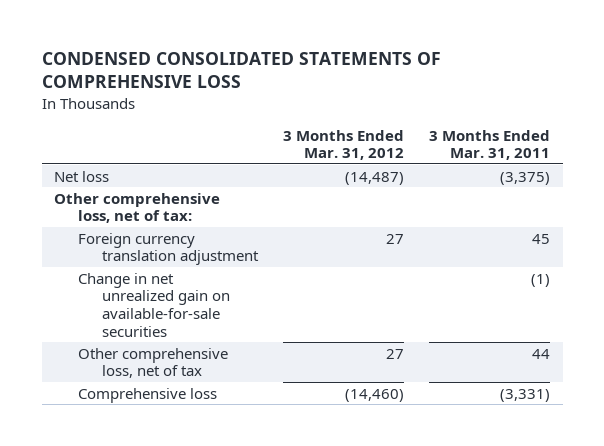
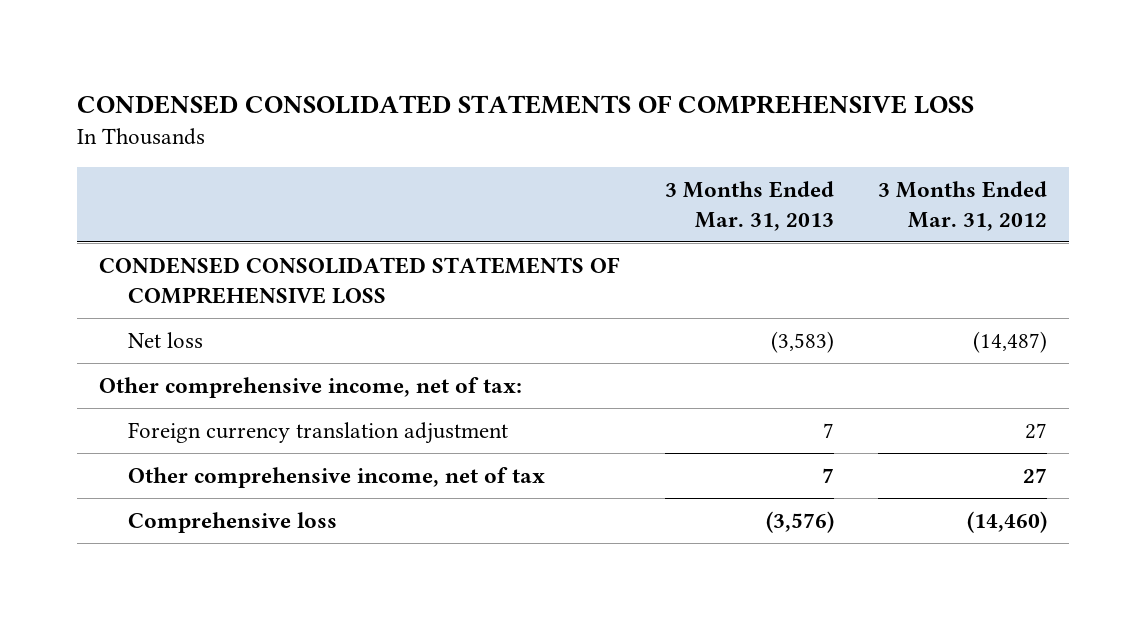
[429,129,551,161] 3 Months Ended Mar. 31, 2011 -> none
none -> [664,180,834,231] 3 Months Ended Mar. 31, 2013
none -> [99,256,621,304] CONDENSED CONSOLIDATED STATEMENTS OF COMPREHENSIVE LOSS
[54,192,221,224] Other comprehensive loss, net of tax: -> [99,376,523,398] Other comprehensive income, net of tax:
[77,272,230,337] Change in net unrealized gain on available-for-sale securities -> none
[77,347,228,379] Other comprehensive loss, net of tax -> [128,466,546,488] Other comprehensive income, net of tax

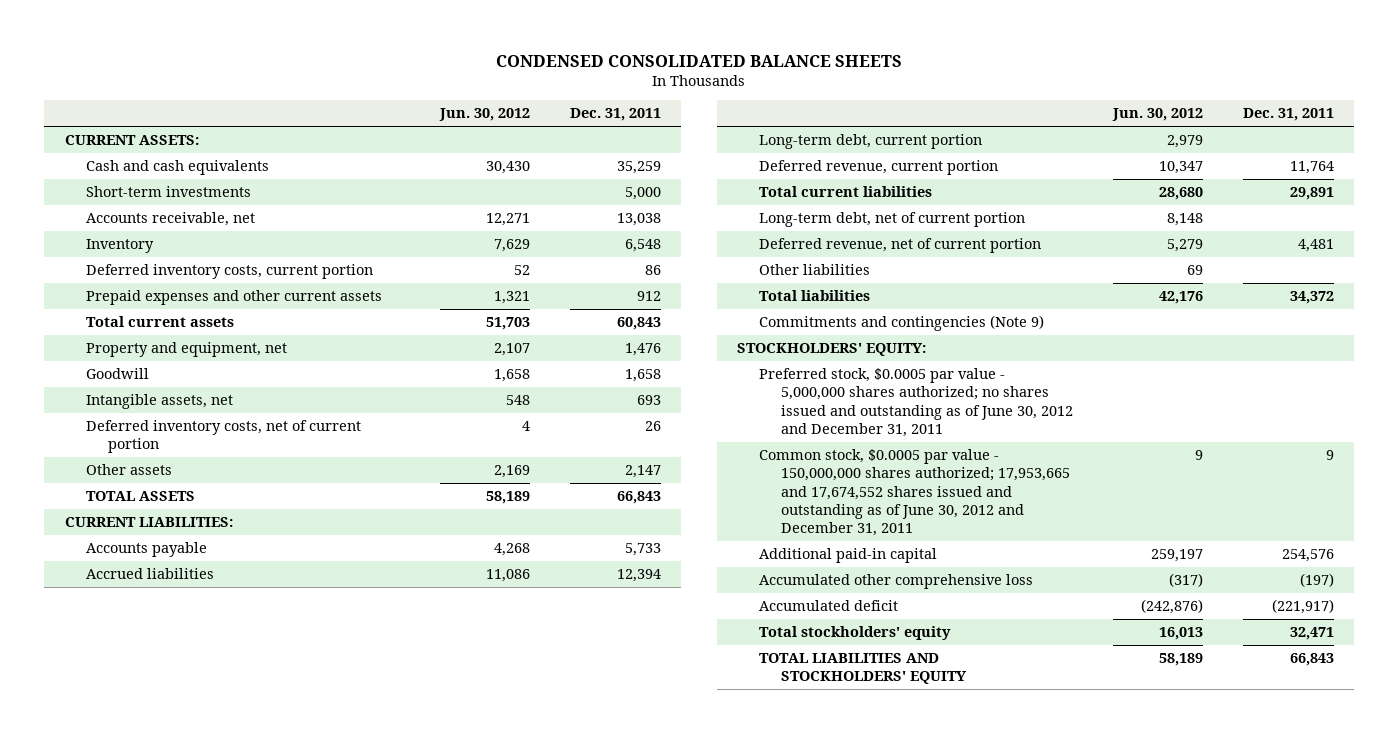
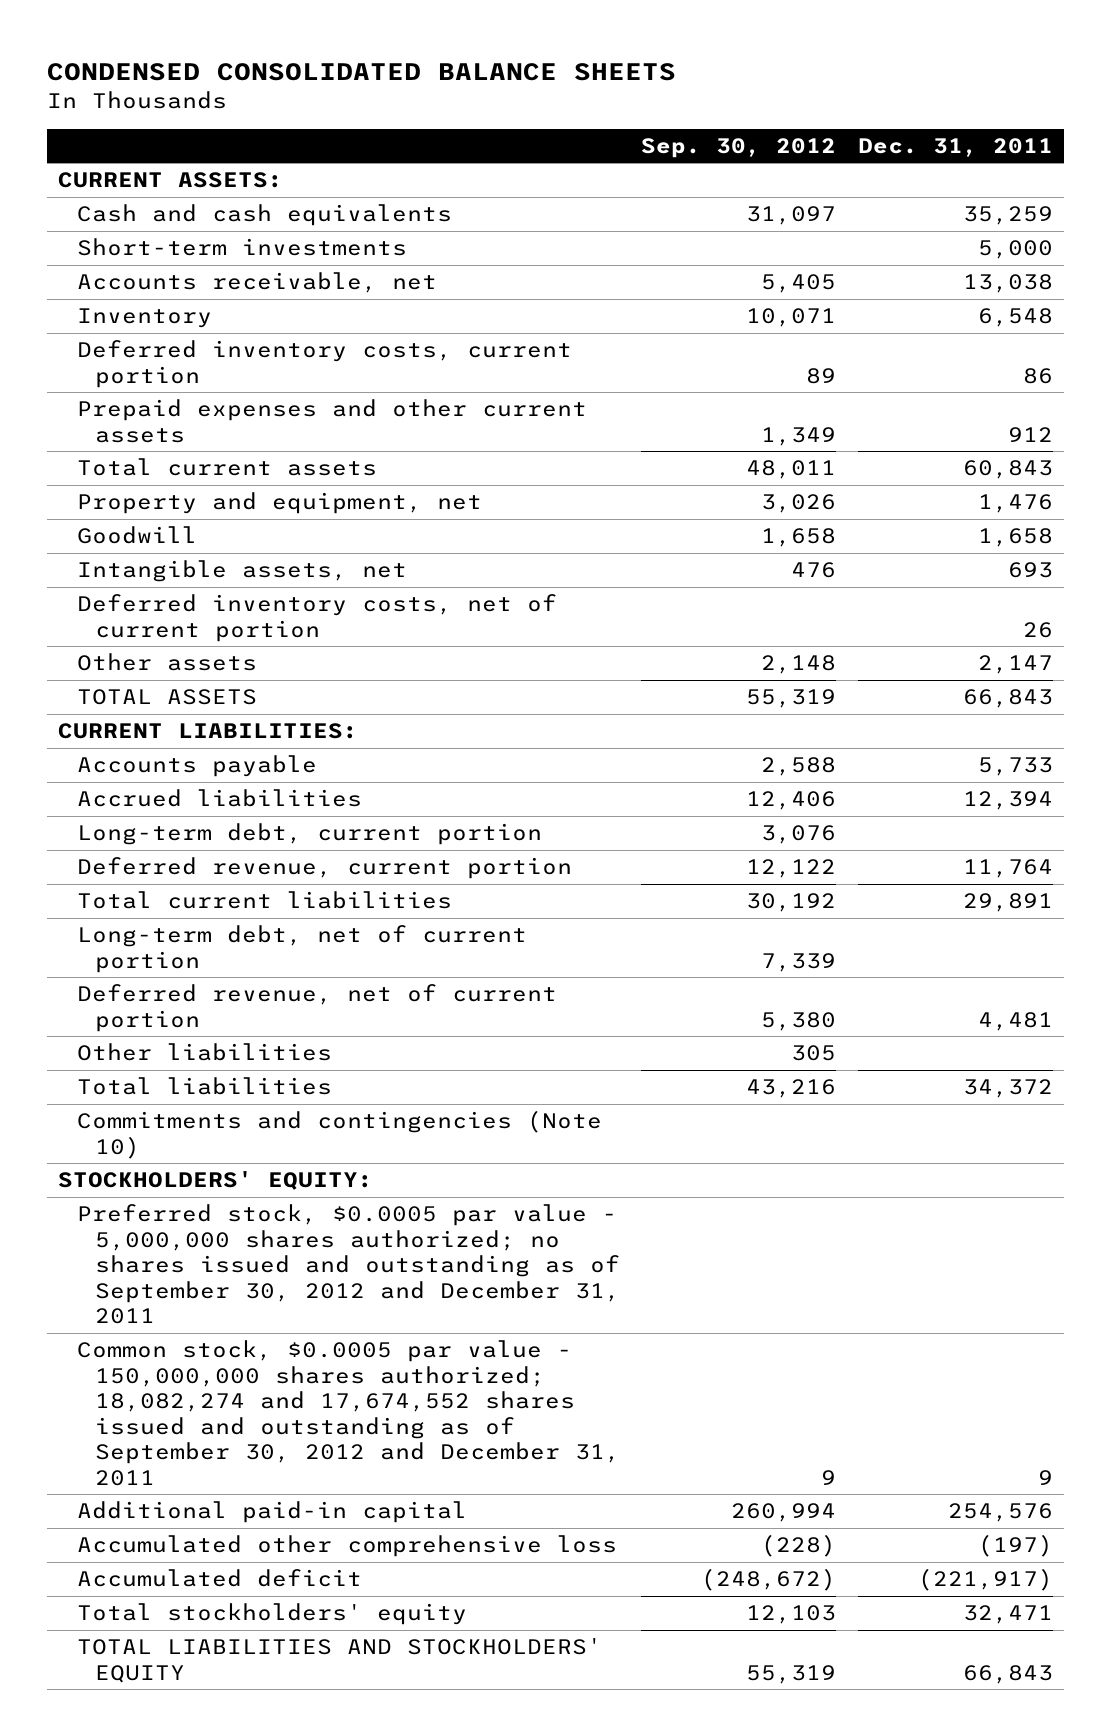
[439,108,531,122] Jun. 30, 2012 -> none
none -> [641,137,837,158] Sep. 30, 2012
[759,315,1045,332] Commitments and contingencies (Note 9) -> [76,1110,602,1159] Commitments and contingencies (Note 10)
[759,368,1073,437] Preferred stock, $0.0005 par value - 5,000,000 shares authorized; no shares issued and outstanding as of June 30, 2012 and December 31, 2011 -> [76,1204,621,1325] Preferred stock, $0.0005 par value - 5,000,000 shares authorized; no shares issued and outstanding as of September 30, 2012 and December 31, 2011
[759,449,1070,536] Common stock, $0.0005 par value - 150,000,000 shares authorized; 17,953,665 and 17,674,552 shares issued and outstanding as of June 30, 2012 and December 31, 2011 -> [76,1340,621,1486] Common stock, $0.0005 par value - 150,000,000 shares authorized; 18,082,274 and 17,674,552 shares issued and outstanding as of September 30, 2012 and December 31, 2011

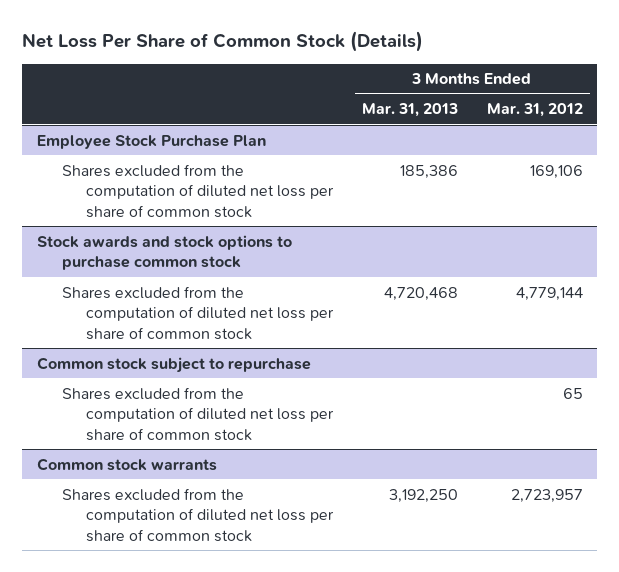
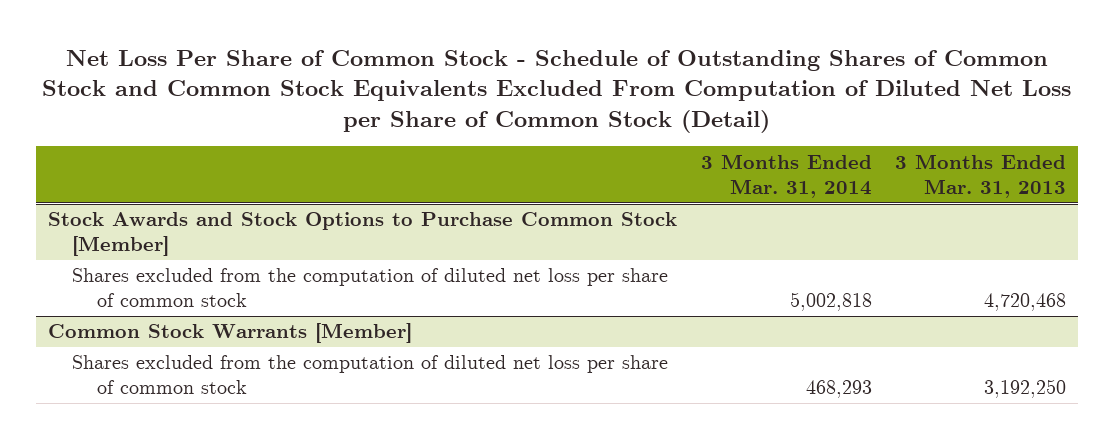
[22,31,424,53] Net Loss Per Share of Common Stock (Details) -> [42,50,1072,133] Net Loss Per Share of Common Stock - Schedule of Outstanding Shares of Common Stock and Common Stock Equivalents Excluded From Computation of Diluted Net Loss per Share of Common Stock (Detail)
[486,103,583,118] Mar. 31, 2012 -> none
none -> [700,153,872,198] 3 Months Ended Mar. 31, 2014
[36,134,266,149] Employee Stock Purchase Plan -> none
[61,163,335,218] Shares excluded from the computation of diluted net loss per share of common stock -> none
[36,234,292,271] Stock awards and stock options to purchase common stock -> [47,212,677,257] Stock Awards and Stock Options to Purchase Common Stock [Member]
[36,356,311,373] Common stock subject to repurchase -> none
[61,386,335,441] Shares excluded from the computation of diluted net loss per share of common stock -> none
[36,457,217,471] Common stock warrants -> [47,323,412,344] Common Stock Warrants [Member]

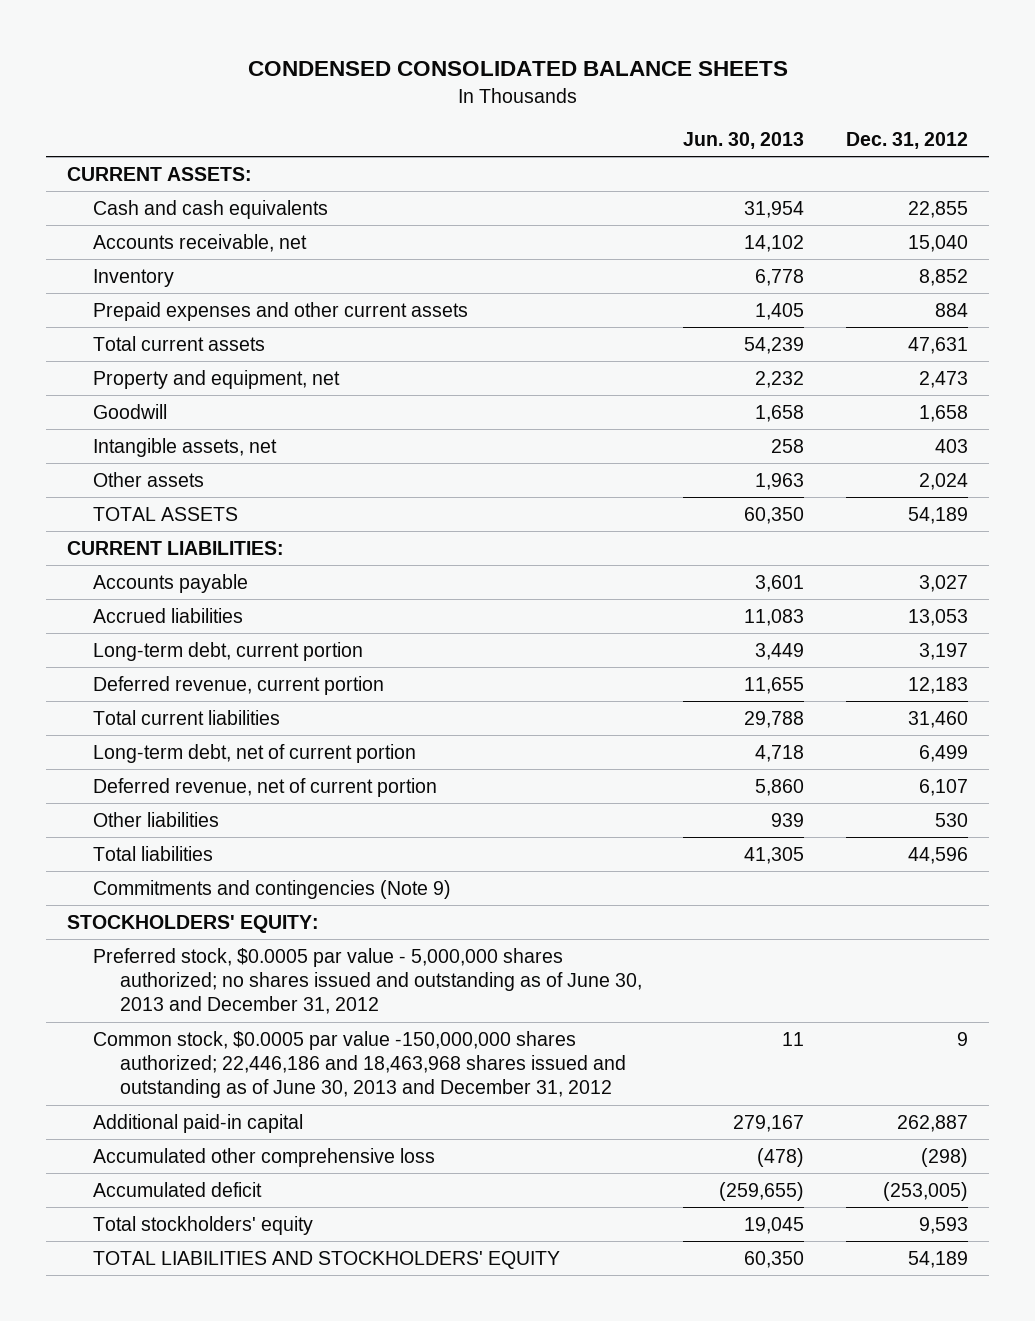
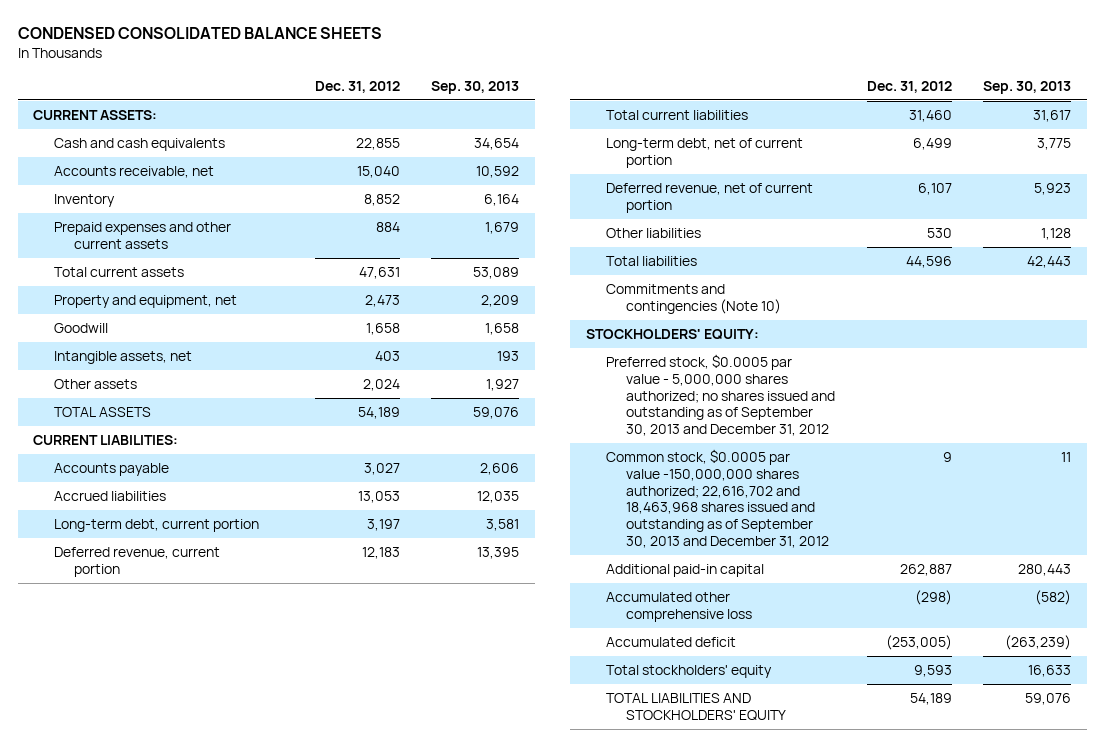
[683,131,805,149] Jun. 30, 2013 -> none
none -> [431,80,520,94] Sep. 30, 2013
[93,879,452,899] Commitments and contingencies (Note 9) -> [605,283,782,314] Commitments and contingencies (Note 10)
[93,947,642,1015] Preferred stock, $0.0005 par value - 5,000,000 shares authorized; no shares issued and outstanding as of June 30, 2013 and December 31, 2012 -> [605,353,836,437] Preferred stock, $0.0005 par value - 5,000,000 shares authorized; no shares issued and outstanding as of September 30, 2013 and December 31, 2012
[93,1030,626,1099] Common stock, $0.0005 par value -150,000,000 shares authorized; 22,446,186 and 18,463,968 shares issued and outstanding as of June 30, 2013 and December 31, 2012 -> [605,448,830,549] Common stock, $0.0005 par value -150,000,000 shares authorized; 22,616,702 and 18,463,968 shares issued and outstanding as of September 30, 2013 and December 31, 2012

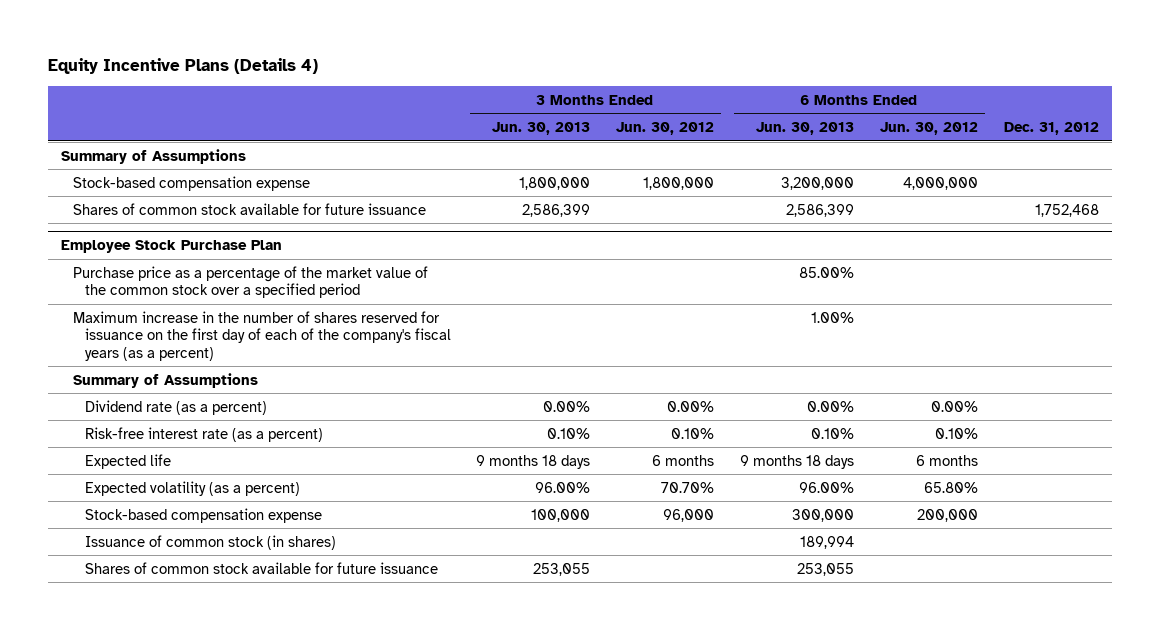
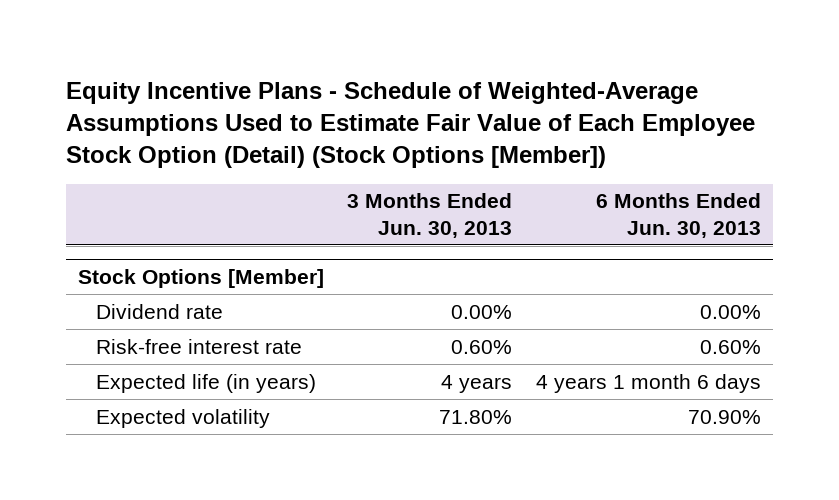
[48,58,319,75] Equity Incentive Plans (Details 4) -> [66,81,756,169] Equity Incentive Plans - Schedule of Weighted-Average Assumptions Used to Estimate Fair Value of Each Employee Stock Option (Detail) (Stock Options [Member])
[616,122,715,136] Jun. 30, 2012 -> none
[880,122,979,136] Jun. 30, 2012 -> none
[1004,122,1100,136] Dec. 31, 2012 -> none
[61,148,247,164] Summary of Assumptions -> none
[72,175,310,191] Stock-based compensation expense -> none
[72,202,426,215] Shares of common stock available for future issuance -> none
[61,240,283,254] Employee Stock Purchase Plan -> none
[72,265,428,299] Purchase price as a percentage of the market value of the common stock over a specified period -> none
[72,310,451,361] Maximum increase in the number of shares reserved for issuance on the first day of each of the company's fiscal years (as a percent) -> none
[72,372,258,388] Summary of Assumptions -> none
[84,507,322,523] Stock-based compensation expense -> none
[84,534,336,550] Issuance of common stock (in shares) -> none
[84,561,438,574] Shares of common stock available for future issuance -> none
none -> [78,268,325,288] Stock Options [Member]
[84,399,267,415] Dividend rate (as a percent) -> [95,303,223,319] Dividend rate
[84,426,323,442] Risk-free interest rate (as a percent) -> [95,338,302,354] Risk-free interest rate
[547,427,591,439] 0.10% -> [451,339,513,354] 0.60%
[811,427,855,439] 0.10% -> [699,339,761,354] 0.60%
[84,453,171,469] Expected life -> [95,373,316,393] Expected life (in years)
[476,454,591,469] 9 months 18 days -> [441,374,513,393] 4 years
[740,454,855,469] 9 months 18 days -> [535,373,761,393] 4 years 1 month 6 days
[84,480,300,496] Expected volatility (as a percent) -> [95,408,270,428] Expected volatility
[535,481,591,493] 96.00% -> [439,409,513,424] 71.80%
[799,481,855,493] 96.00% -> [687,409,761,424] 70.90%

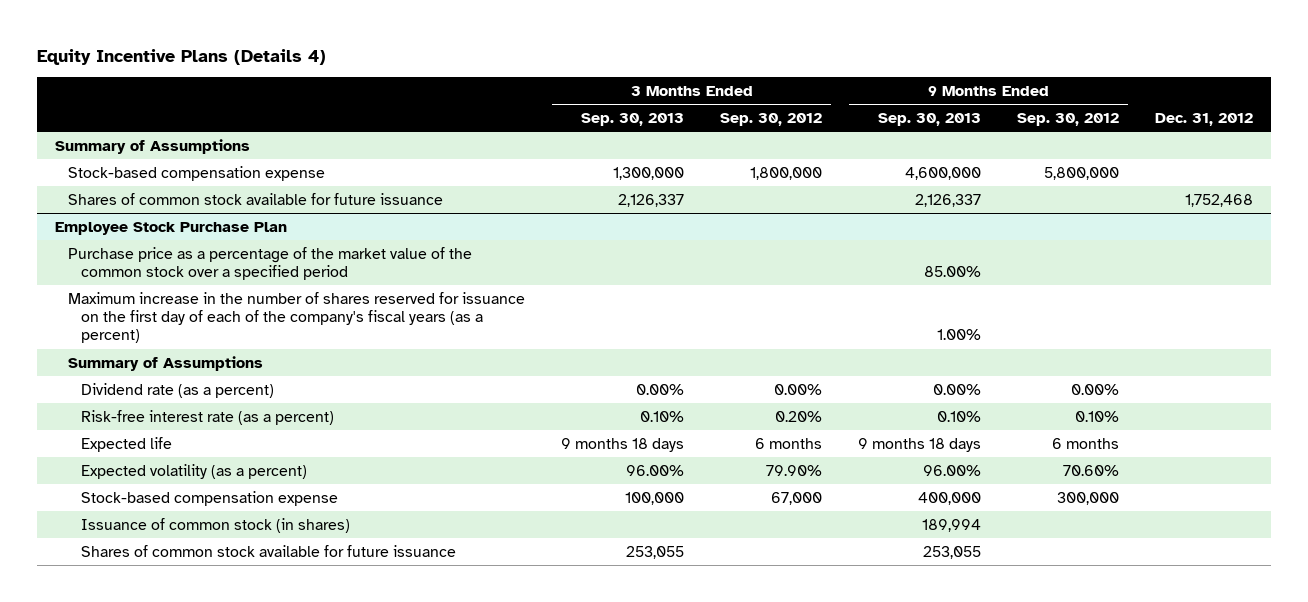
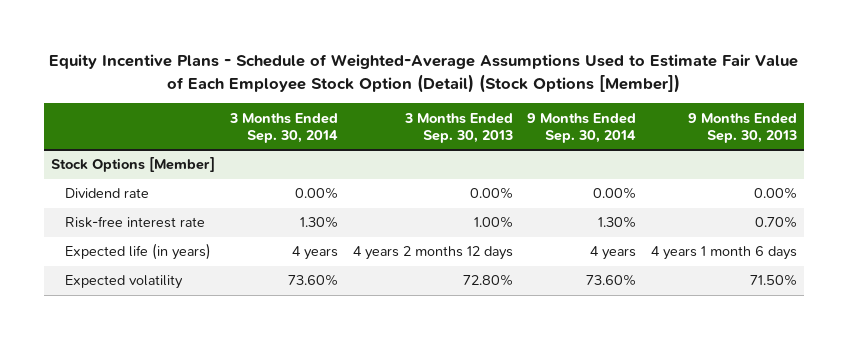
[37,48,327,65] Equity Incentive Plans (Details 4) -> [49,54,799,93] Equity Incentive Plans - Schedule of Weighted-Average Assumptions Used to Estimate Fair Value of Each Employee Stock Option (Detail) (Stock Options [Member])
[720,112,823,126] Sep. 30, 2012 -> none
[1017,112,1120,126] Sep. 30, 2012 -> none
[1155,112,1254,126] Dec. 31, 2012 -> none
none -> [229,112,339,143] 3 Months Ended Sep. 30, 2014
none -> [527,112,637,143] 9 Months Ended Sep. 30, 2014
[55,138,251,154] Summary of Assumptions -> none
[67,165,325,181] Stock-based compensation expense -> none
[67,192,443,205] Shares of common stock available for future issuance -> none
[55,221,288,235] Employee Stock Purchase Plan -> none
[67,246,472,281] Purchase price as a percentage of the market value of the common stock over a specified period -> none
[67,291,525,344] Maximum increase in the number of shares reserved for issuance on the first day of each of the company's fiscal years (as a percent) -> none
[67,355,263,371] Summary of Assumptions -> none
[80,490,338,506] Stock-based compensation expense -> none
[80,517,350,533] Issuance of common stock (in shares) -> none
[80,544,456,557] Shares of common stock available for future issuance -> none
none -> [51,157,216,173] Stock Options [Member]
[80,382,274,398] Dividend rate (as a percent) -> [65,188,150,199] Dividend rate
[80,409,334,425] Risk-free interest rate (as a percent) -> [65,216,206,229] Risk-free interest rate
[640,410,685,422] 0.10% -> [473,216,513,229] 1.00%
[937,410,982,422] 0.10% -> [754,216,797,229] 0.70%
[80,436,172,452] Expected life -> [65,243,212,261] Expected life (in years)
[561,437,685,452] 9 months 18 days -> [352,246,513,261] 4 years 2 months 12 days
[858,437,982,452] 9 months 18 days -> [650,246,797,261] 4 years 1 month 6 days
[80,463,307,479] Expected volatility (as a percent) -> [65,275,184,290] Expected volatility
[626,464,685,476] 96.00% -> [462,274,513,287] 72.80%
[923,464,982,476] 96.00% -> [749,274,797,287] 71.50%

